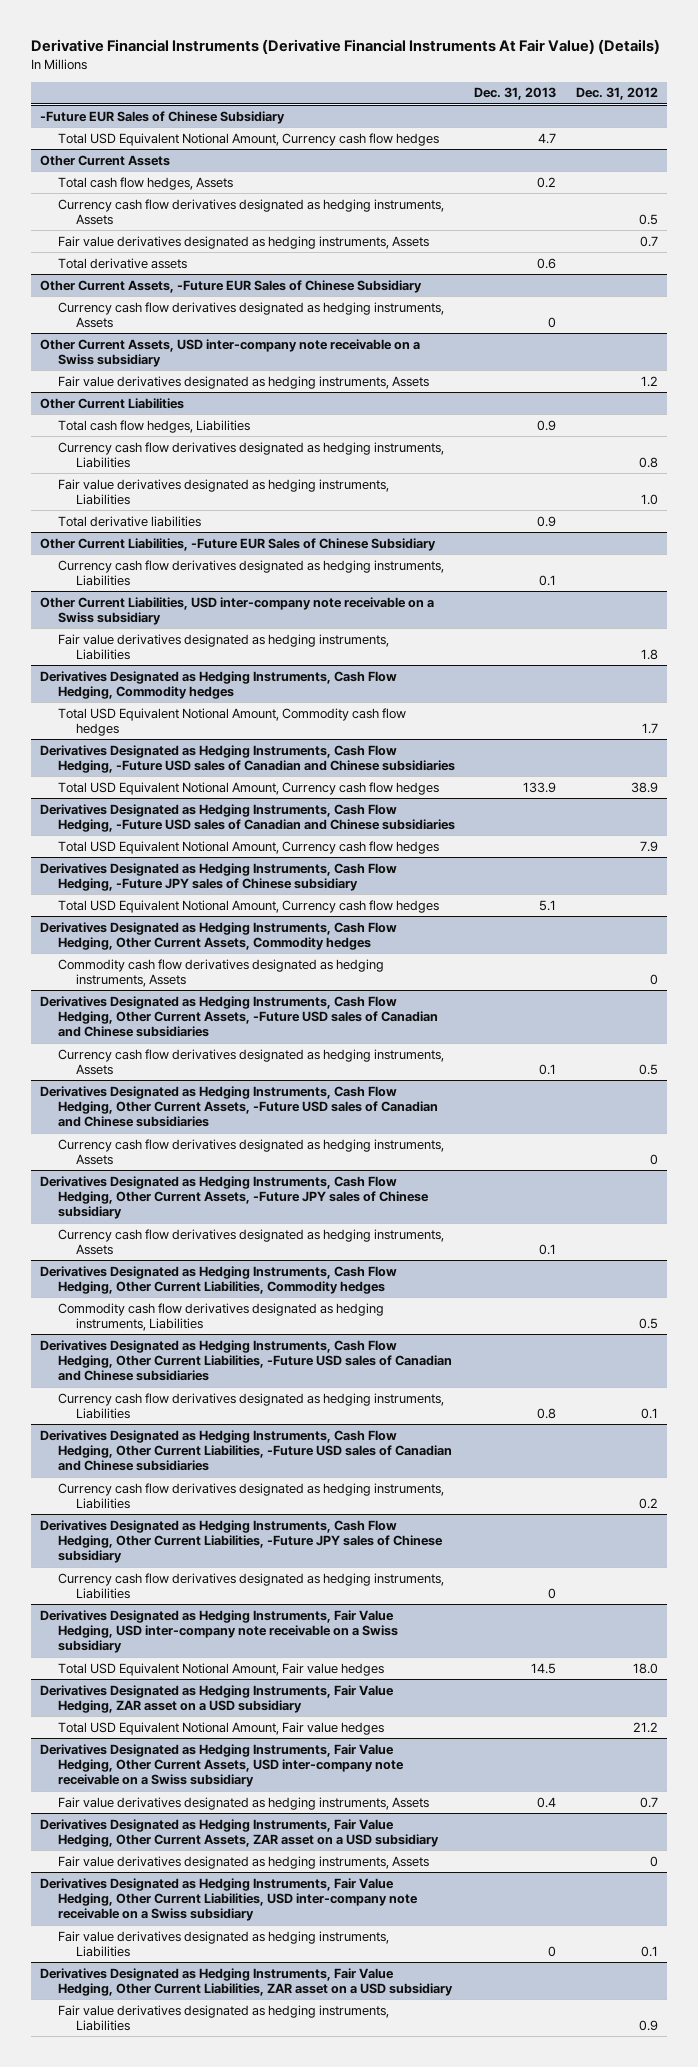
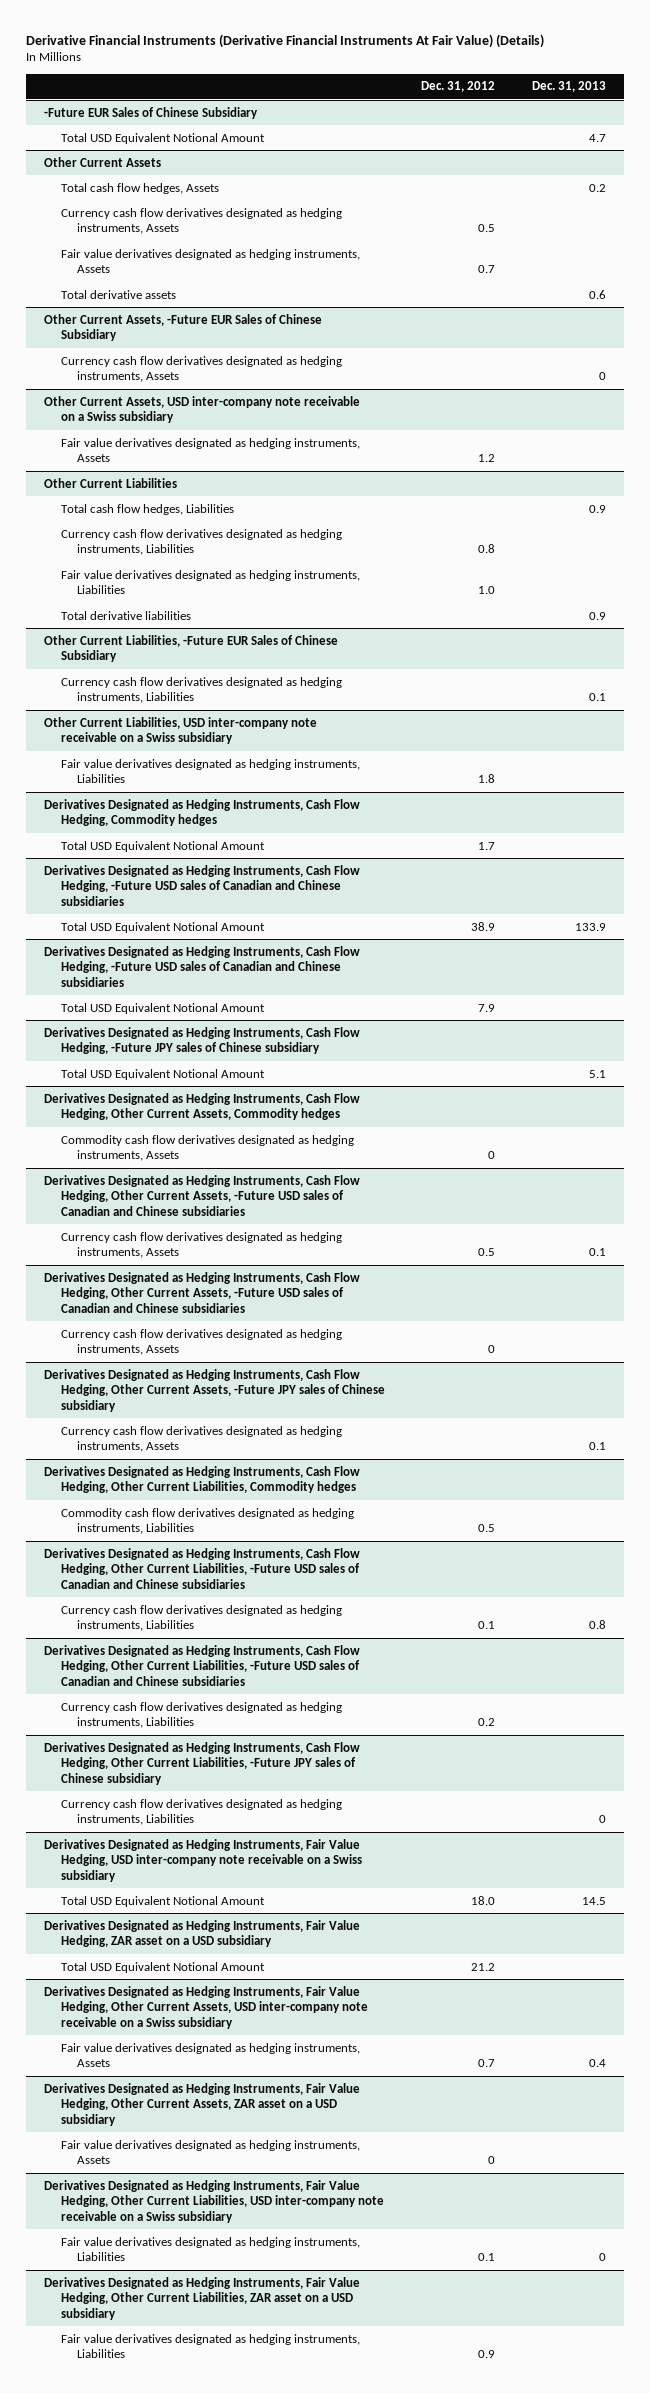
[58,132,440,146] Total USD Equivalent Notional Amount, Currency cash flow hedges -> [60,132,265,144] Total USD Equivalent Notional Amount
[58,707,407,737] Total USD Equivalent Notional Amount, Commodity cash flow hedges -> [60,840,265,852] Total USD Equivalent Notional Amount
[58,781,440,795] Total USD Equivalent Notional Amount, Currency cash flow hedges -> [60,921,265,933] Total USD Equivalent Notional Amount
[58,840,440,854] Total USD Equivalent Notional Amount, Currency cash flow hedges -> [60,1002,265,1014] Total USD Equivalent Notional Amount
[58,899,440,913] Total USD Equivalent Notional Amount, Currency cash flow hedges -> [60,1068,265,1080] Total USD Equivalent Notional Amount
[58,1662,385,1676] Total USD Equivalent Notional Amount, Fair value hedges -> [60,1895,265,1907] Total USD Equivalent Notional Amount
[58,1721,385,1735] Total USD Equivalent Notional Amount, Fair value hedges -> [60,1961,265,1973] Total USD Equivalent Notional Amount

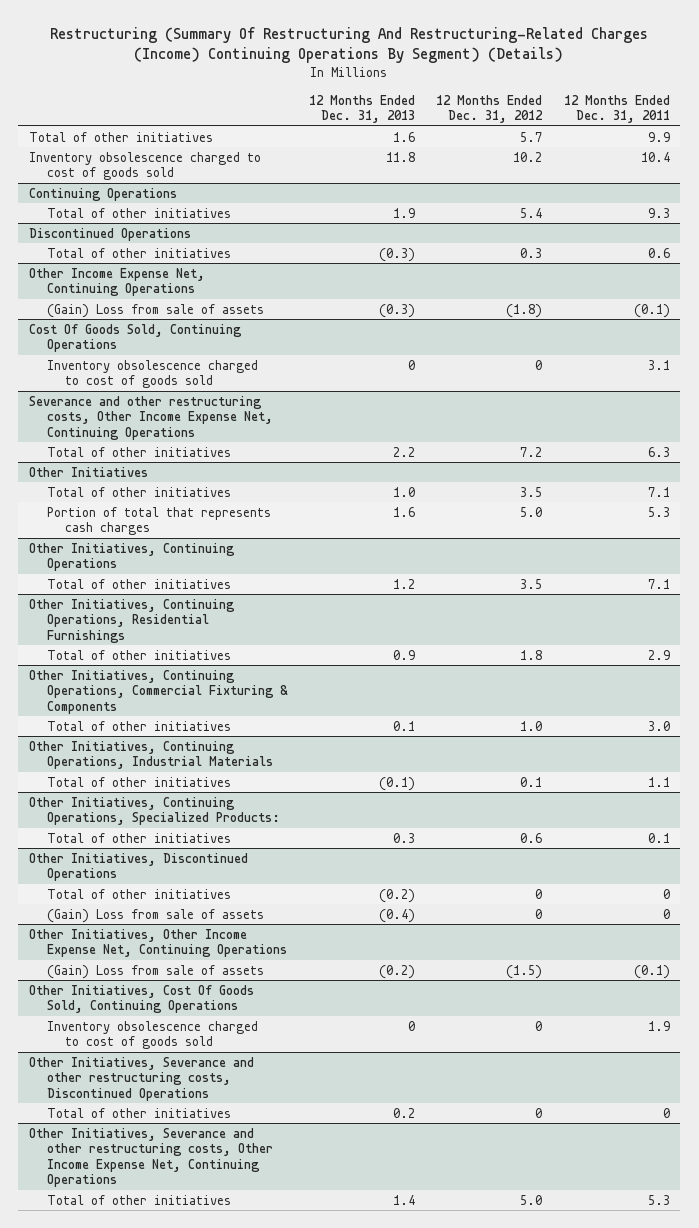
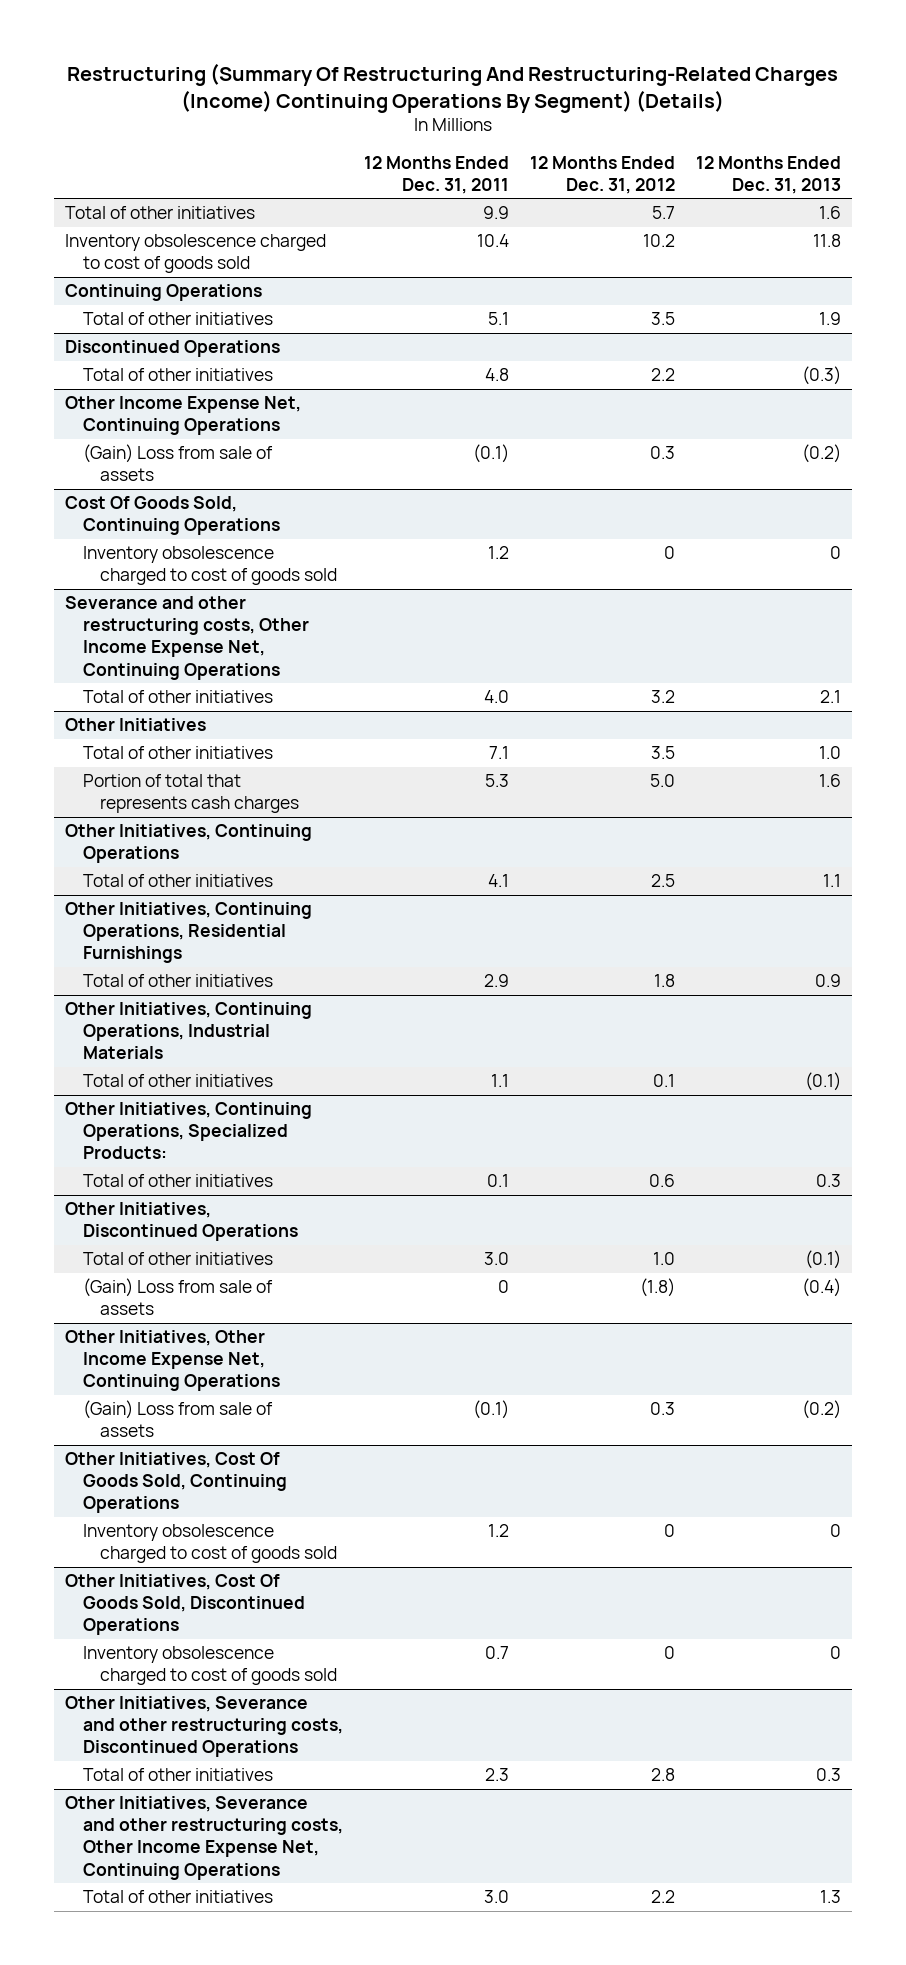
[520,207,543,218] 5.4 -> [651,312,676,326] 3.5
[647,207,670,218] 9.3 -> [487,312,509,326] 5.1
[520,247,543,258] 0.3 -> [651,368,676,382] 2.2
[647,247,670,258] 0.6 -> [484,368,509,382] 4.8
[379,303,416,318] (0.3) -> [802,444,842,464] (0.2)
[506,303,543,318] (1.8) -> [650,446,676,460] 0.3
[647,359,670,370] 3.1 -> [487,546,509,560] 1.2
[393,446,416,457] 2.2 -> [820,690,842,704] 2.1
[520,446,543,457] 7.2 -> [651,690,676,704] 3.2
[647,446,670,457] 6.3 -> [483,690,509,704] 4.0
[393,578,416,589] 1.2 -> [823,874,842,888] 1.1
[520,578,543,589] 3.5 -> [651,874,676,888] 2.5
[647,578,670,589] 7.1 -> [487,874,509,888] 4.1
[29,669,288,714] Other Initiatives, Continuing Operations, Commercial Fixturing & Components -> none
[46,720,231,731] Total of other initiatives -> none
[379,888,416,903] (0.2) -> [805,1250,842,1270] (0.1)
[535,888,543,899] 0 -> [653,1252,676,1266] 1.0
[662,888,670,899] 0 -> [483,1252,509,1266] 3.0
[535,908,543,919] 0 -> [640,1278,676,1298] (1.8)
[506,964,543,979] (1.5) -> [650,1402,676,1416] 0.3
[647,1020,670,1031] 1.9 -> [487,1524,509,1538] 1.2
none -> [64,1574,305,1636] Other Initiatives, Cost Of Goods Sold, Discontinued Operations
none -> [82,1646,338,1686] Inventory obsolescence charged to cost of goods sold
[393,1107,416,1118] 0.2 -> [816,1768,842,1782] 0.3
[535,1107,543,1118] 0 -> [651,1768,676,1782] 2.8
[662,1107,670,1118] 0 -> [484,1768,509,1782] 2.3
[393,1194,416,1205] 1.4 -> [820,1890,842,1904] 1.3
[520,1194,543,1205] 5.0 -> [651,1890,676,1904] 2.2
[647,1194,670,1205] 5.3 -> [483,1890,509,1904] 3.0

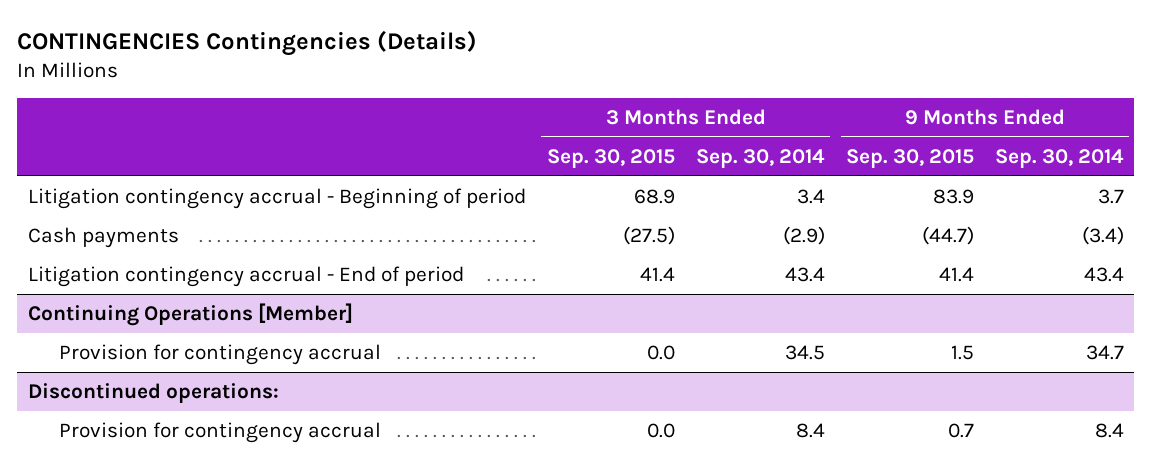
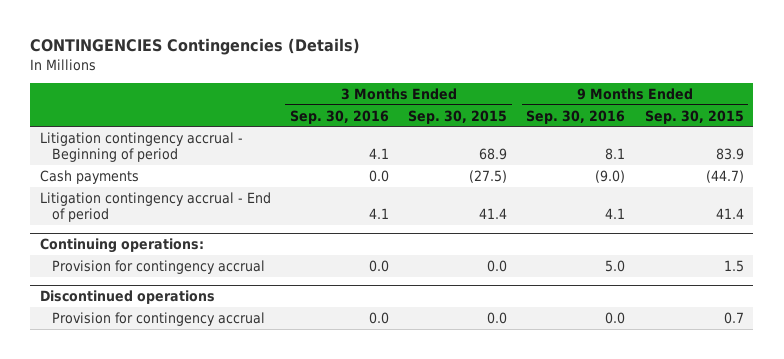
[695,148,825,168] Sep. 30, 2014 -> none
[994,148,1124,168] Sep. 30, 2014 -> none
none -> [290,109,390,124] Sep. 30, 2016
none -> [526,109,626,124] Sep. 30, 2016
[27,302,353,326] Continuing Operations [Member] -> [39,237,204,253] Continuing operations:
[27,382,279,403] Discontinued operations: -> [39,289,215,304] Discontinued operations

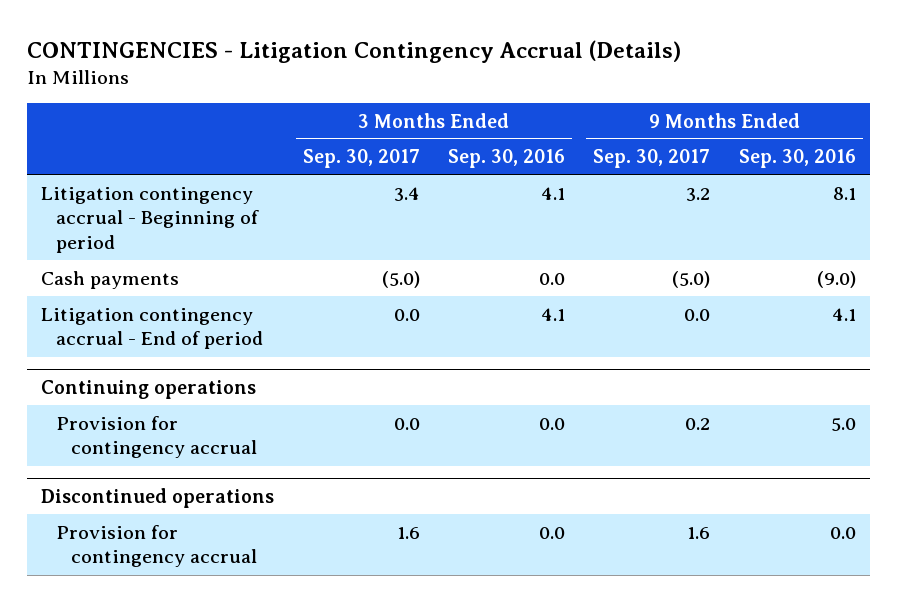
[30,38,361,56] CONTINGENCIES Contingencies (Details) -> [27,39,682,63] CONTINGENCIES - Litigation Contingency Accrual (Details)
[408,109,508,124] Sep. 30, 2015 -> none
[644,109,744,124] Sep. 30, 2015 -> none
none -> [302,149,420,169] Sep. 30, 2017
none -> [593,149,711,169] Sep. 30, 2017
[39,237,204,253] Continuing operations: -> [41,379,257,399] Continuing operations

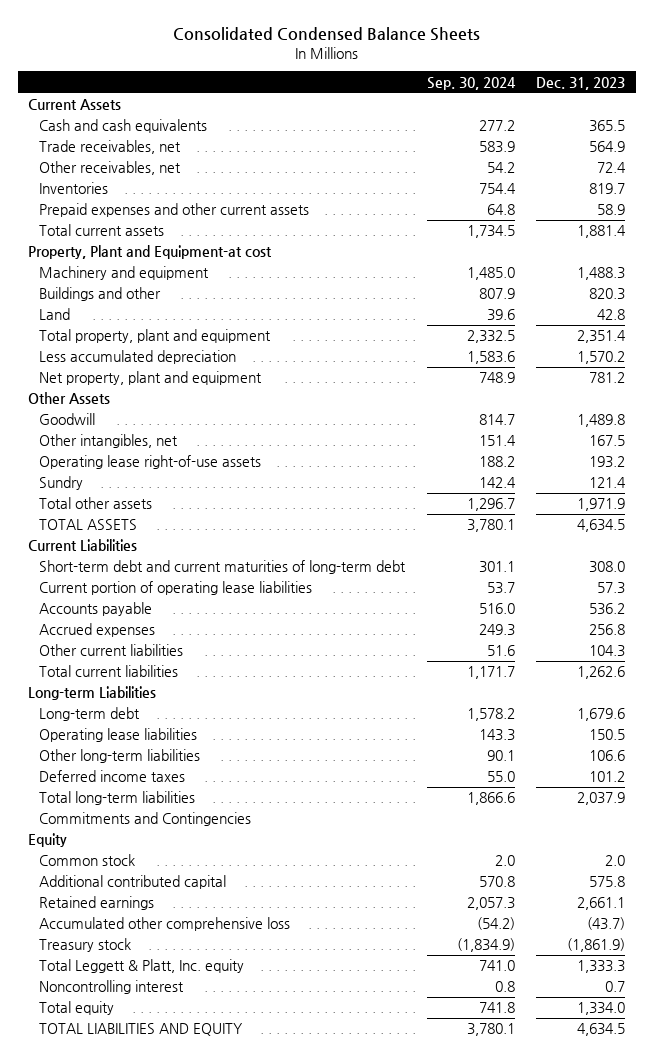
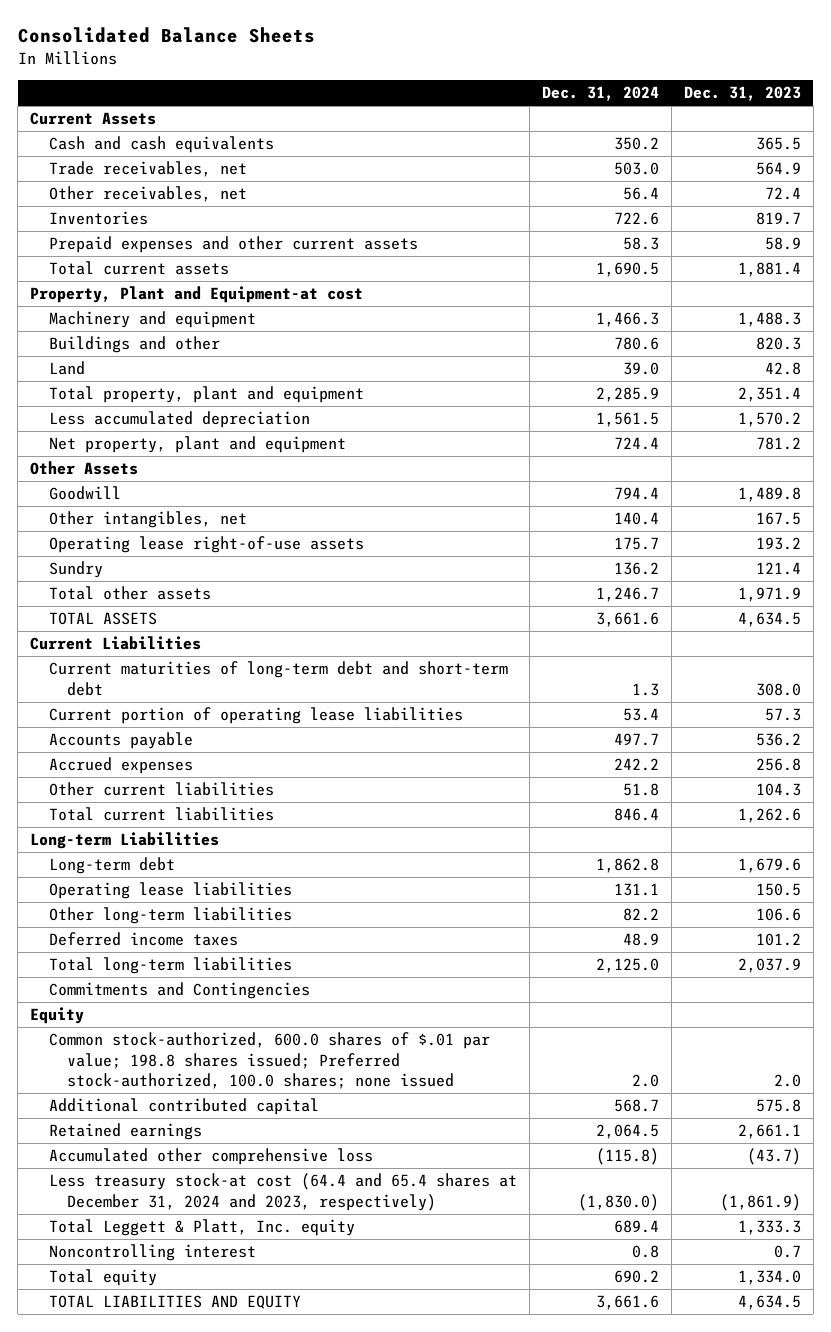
[172,27,480,42] Consolidated Condensed Balance Sheets -> [17,27,315,44] Consolidated Balance Sheets
[426,76,516,90] Sep. 30, 2024 -> none
none -> [541,86,659,102] Dec. 31, 2024
[39,560,407,575] Short-term debt and current maturities of long-term debt -> [48,661,508,696] Current maturities of long-term debt and short-term debt
[39,854,136,867] Common stock -> [48,1032,490,1090] Common stock-authorized, 600.0 shares of $.01 par value; 198.8 shares issued; Preferred stock-authorized, 100.0 shares; none issued
[39,938,132,953] Treasury stock -> [48,1173,517,1211] Less treasury stock-at cost (64.4 and 65.4 shares at December 31, 2024 and 2023, respectively)

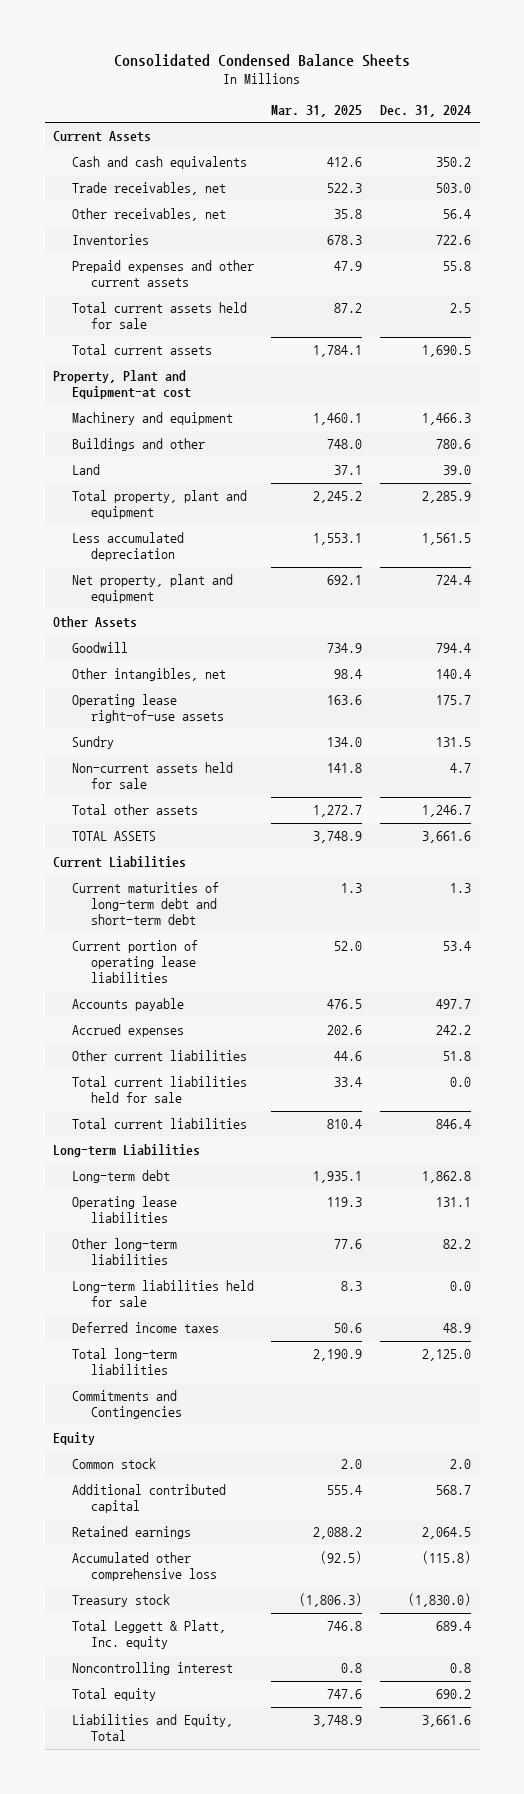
[17,27,315,44] Consolidated Balance Sheets -> [114,54,411,68] Consolidated Condensed Balance Sheets
[683,86,801,102] Dec. 31, 2023 -> none
none -> [271,104,363,117] Mar. 31, 2025
[622,237,659,251] 58.3 -> [442,261,471,272] 55.8
none -> [71,302,247,330] Total current assets held for sale
[613,562,659,576] 136.2 -> [435,737,471,748] 131.5
none -> [71,762,233,790] Non-current assets held for sale
none -> [71,1076,247,1104] Total current liabilities held for sale
none -> [71,1280,254,1308] Long-term liabilities held for sale
[48,1032,490,1090] Common stock-authorized, 600.0 shares of $.01 par value; 198.8 shares issued; Preferred stock-authorized, 100.0 shares; none issued -> [71,1458,156,1470] Common stock
[48,1173,517,1211] Less treasury stock-at cost (64.4 and 65.4 shares at December 31, 2024 and 2023, respectively) -> [71,1594,170,1608] Treasury stock
[48,1295,301,1310] TOTAL LIABILITIES AND EQUITY -> [71,1714,233,1742] Liabilities and Equity, Total

